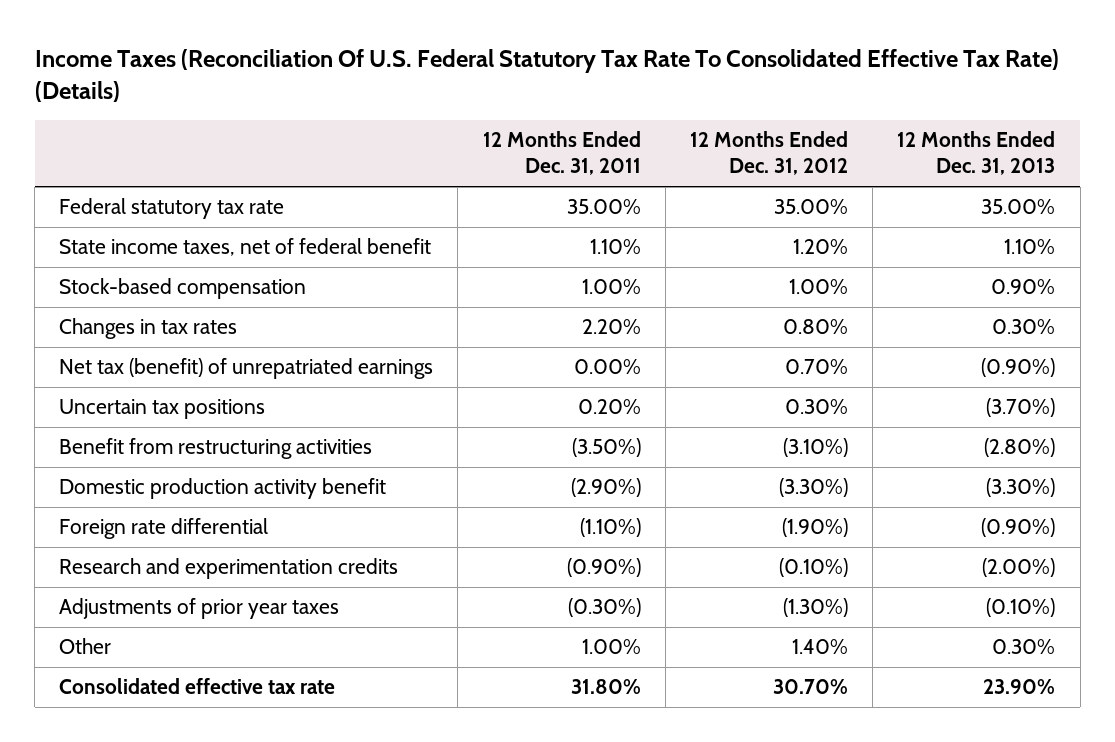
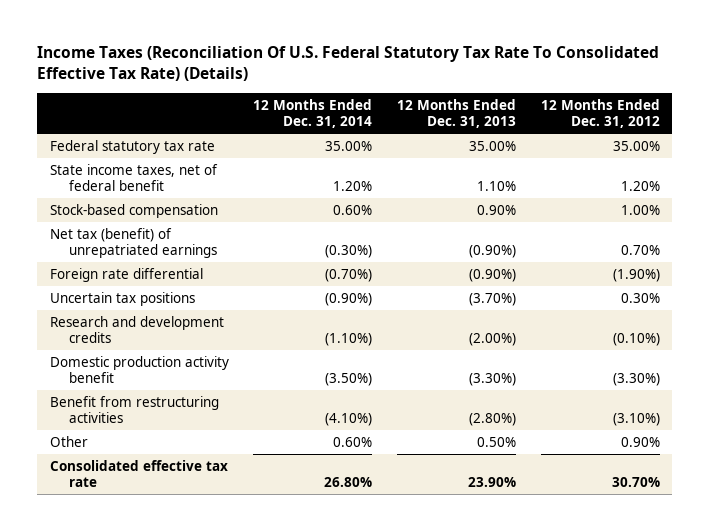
[482,131,641,176] 12 Months Ended Dec. 31, 2011 -> none
none -> [253,98,373,129] 12 Months Ended Dec. 31, 2014
[59,318,238,340] Changes in tax rates -> none
[59,518,269,540] Foreign rate differential -> [49,267,203,282] Foreign rate differential
none -> [49,315,224,344] Research and development credits
[59,558,399,580] Research and experimentation credits -> none
[59,598,340,620] Adjustments of prior year taxes -> none
[59,438,373,460] Benefit from restructuring activities -> [49,395,219,424] Benefit from restructuring activities
[792,639,849,655] 1.40% -> [620,436,660,447] 0.90%
[992,639,1056,655] 0.30% -> [477,436,517,447] 0.50%

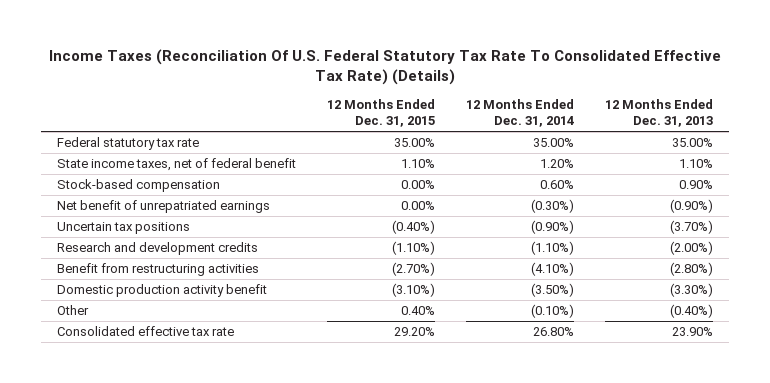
[540,98,660,129] 12 Months Ended Dec. 31, 2012 -> none
none -> [326,99,435,128] 12 Months Ended Dec. 31, 2015
[49,267,203,282] Foreign rate differential -> none
[49,227,217,259] Net tax (benefit) of unrepatriated earnings -> [56,200,270,214] Net benefit of unrepatriated earnings
[49,355,229,384] Domestic production activity benefit -> [56,284,267,298] Domestic production activity benefit
[333,436,373,447] 0.60% -> [530,304,574,319] (0.10%)
[477,436,517,447] 0.50% -> [670,304,714,319] (0.40%)

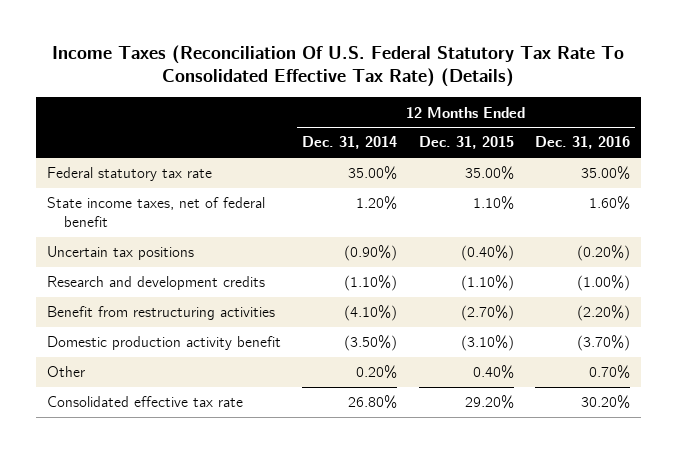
[605,99,714,128] 12 Months Ended Dec. 31, 2013 -> none
none -> [535,136,631,150] Dec. 31, 2016
[56,179,220,193] Stock-based compensation -> none
[56,200,270,214] Net benefit of unrepatriated earnings -> none
[530,304,574,319] (0.10%) -> [356,365,398,380] 0.20%

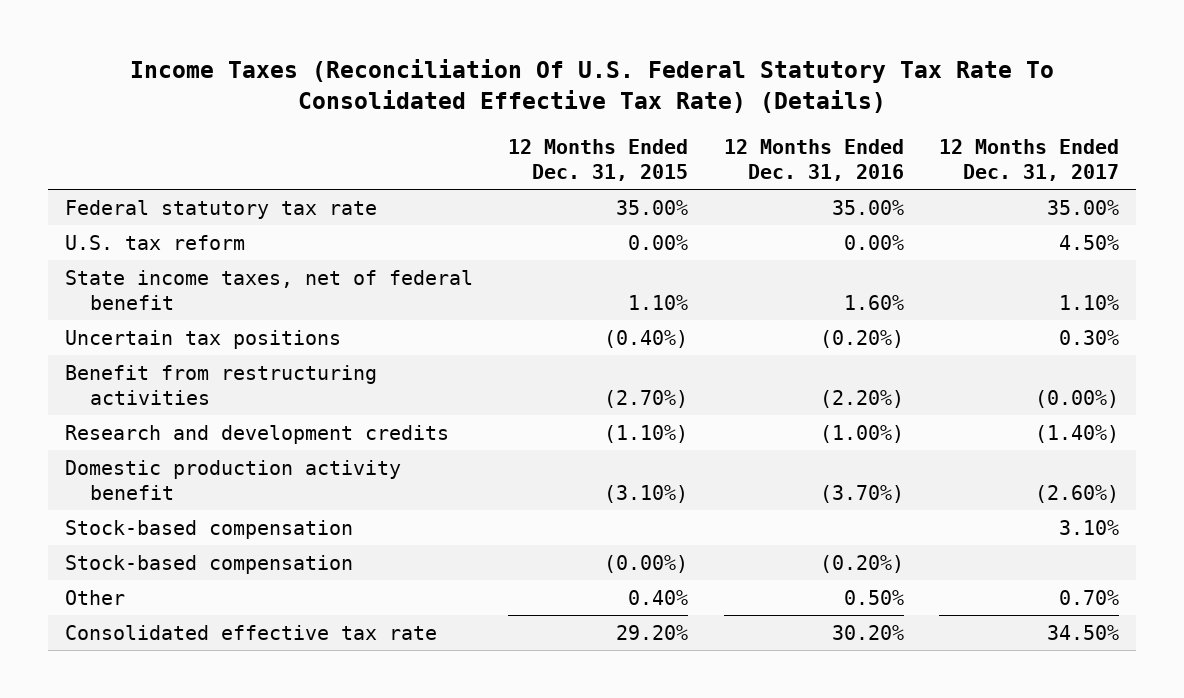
[302,136,398,150] Dec. 31, 2014 -> none
none -> [938,138,1119,182] 12 Months Ended Dec. 31, 2017
none -> [65,234,246,250] U.S. tax reform
[46,276,265,291] Research and development credits -> [65,424,450,444] Research and development credits
none -> [65,519,354,539] Stock-based compensation
none -> [65,554,354,574] Stock-based compensation
[589,365,631,380] 0.70% -> [843,589,904,605] 0.50%

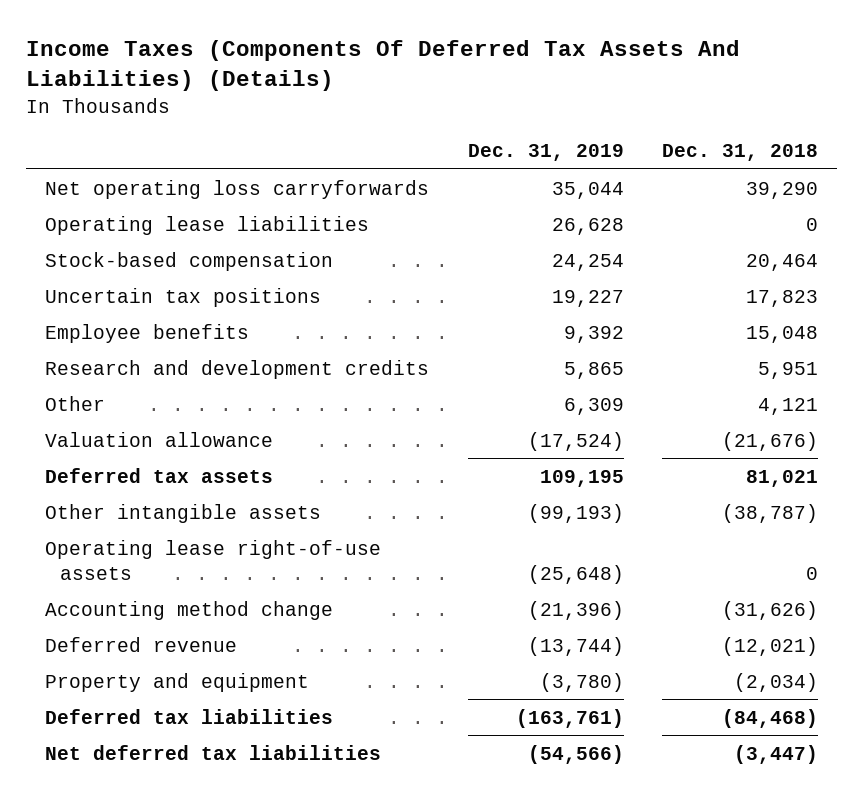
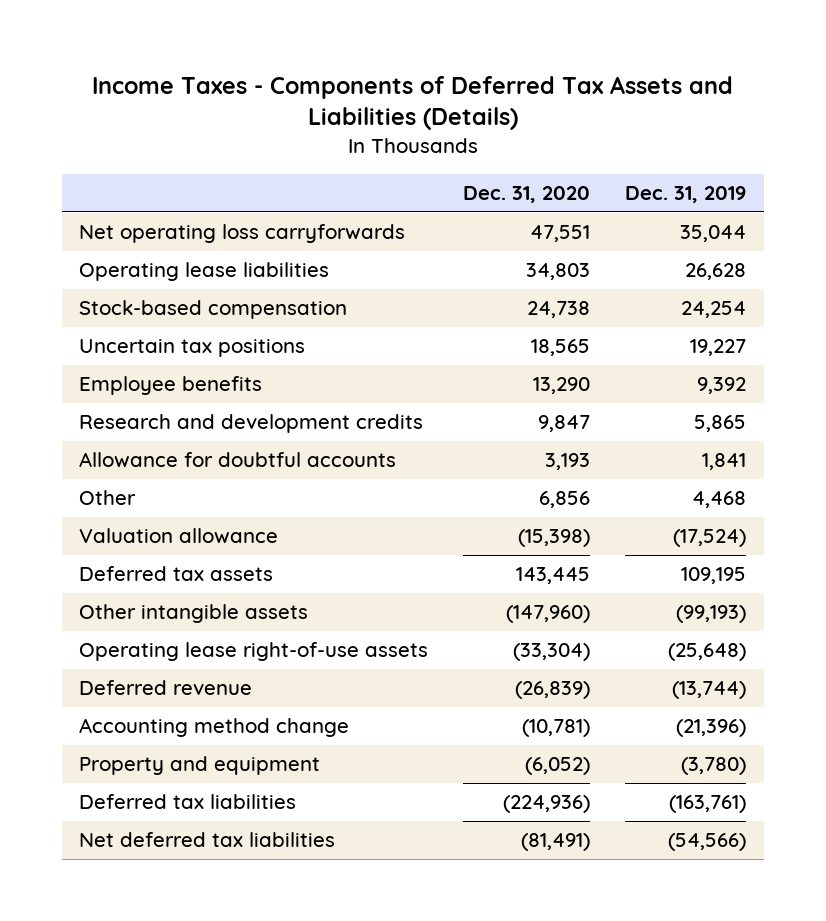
[25,40,740,92] Income Taxes (Components Of Deferred Tax Assets And Liabilities) (Details) -> [91,75,733,131] Income Taxes - Components of Deferred Tax Assets and Liabilities (Details)
[662,144,819,162] Dec. 31, 2018 -> none
none -> [463,186,591,204] Dec. 31, 2020
none -> [79,452,397,469] Allowance for doubtful accounts
[563,397,624,415] 6,309 -> [692,491,747,509] 4,468
[44,600,333,620] Accounting method change -> [79,718,350,738] Accounting method change

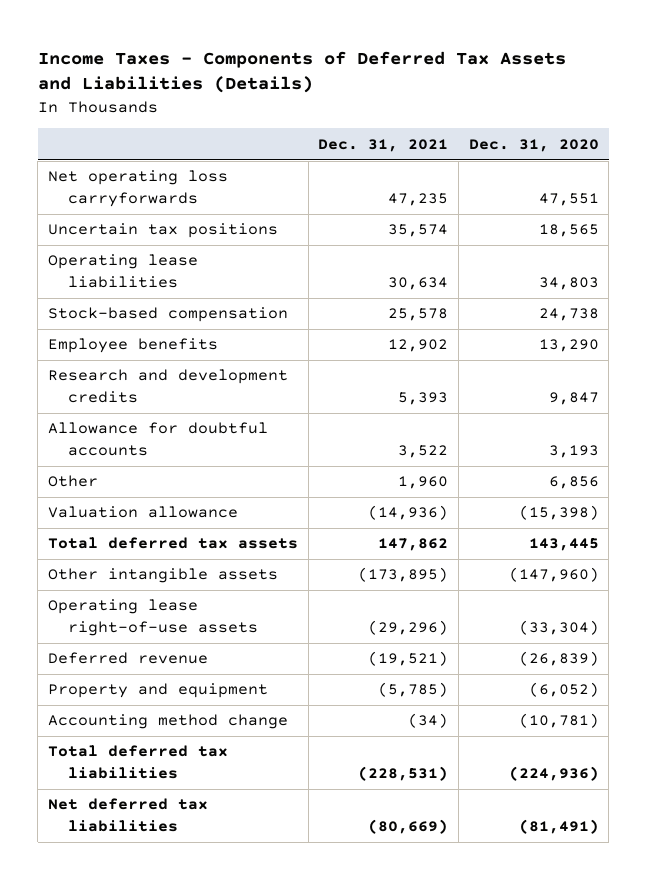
[625,186,747,204] Dec. 31, 2019 -> none
none -> [318,138,449,152] Dec. 31, 2021
[79,339,306,358] Uncertain tax positions -> [48,223,279,239] Uncertain tax positions
[79,566,274,582] Deferred tax assets -> [48,537,299,550] Total deferred tax assets
[79,718,350,738] Accounting method change -> [48,714,289,730] Accounting method change
[79,794,297,810] Deferred tax liabilities -> [48,745,229,779] Total deferred tax liabilities

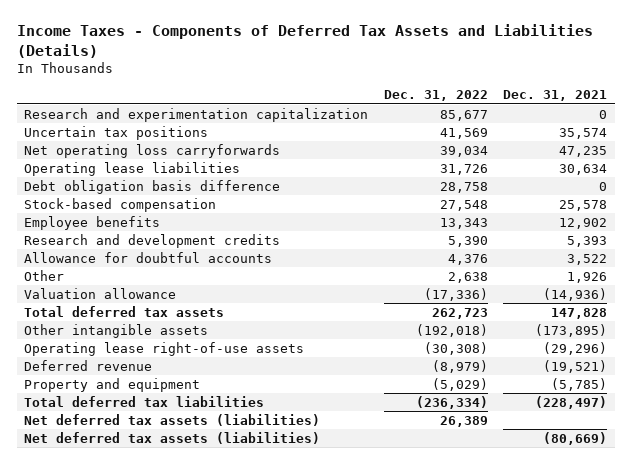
[468,138,599,152] Dec. 31, 2020 -> none
none -> [383,89,488,101] Dec. 31, 2022
none -> [24,107,369,122] Research and experimentation capitalization
[48,170,229,207] Net operating loss carryforwards -> [24,143,281,158] Net operating loss carryforwards
none -> [24,179,281,194] Debt obligation basis difference
[398,476,449,490] 1,960 -> [566,271,607,283] 1,926
[378,538,449,552] 147,862 -> [550,307,607,319] 147,828
[48,714,289,730] Accounting method change -> none
[358,765,449,781] (228,531) -> [534,395,607,409] (228,497)
none -> [24,413,321,426] Net deferred tax assets (liabilities)
[48,798,209,832] Net deferred tax liabilities -> [24,431,321,444] Net deferred tax assets (liabilities)

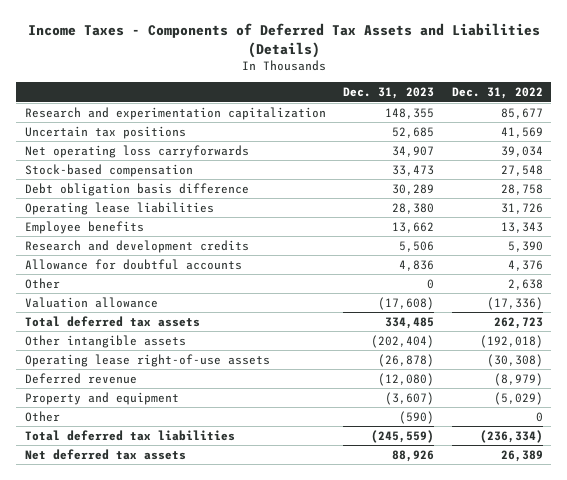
[502,89,607,101] Dec. 31, 2021 -> none
none -> [343,87,435,100] Dec. 31, 2023
[24,179,281,194] Debt obligation basis difference -> [24,182,249,196] Debt obligation basis difference
[24,161,241,176] Operating lease liabilities -> [24,201,214,215] Operating lease liabilities
none -> [24,410,60,422] Other
[24,431,321,444] Net deferred tax assets (liabilities) -> none
[24,413,321,426] Net deferred tax assets (liabilities) -> [24,448,186,460] Net deferred tax assets

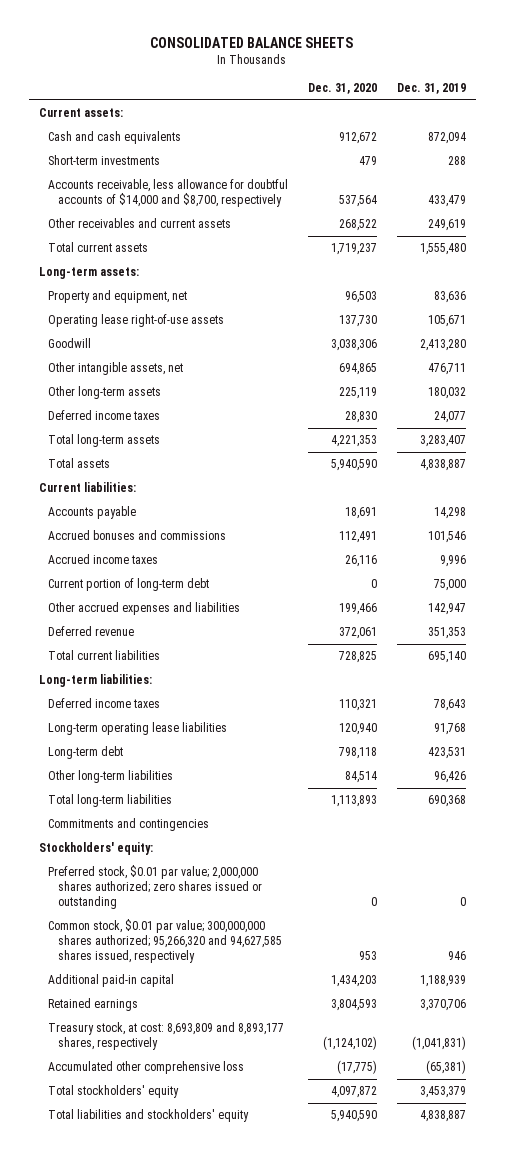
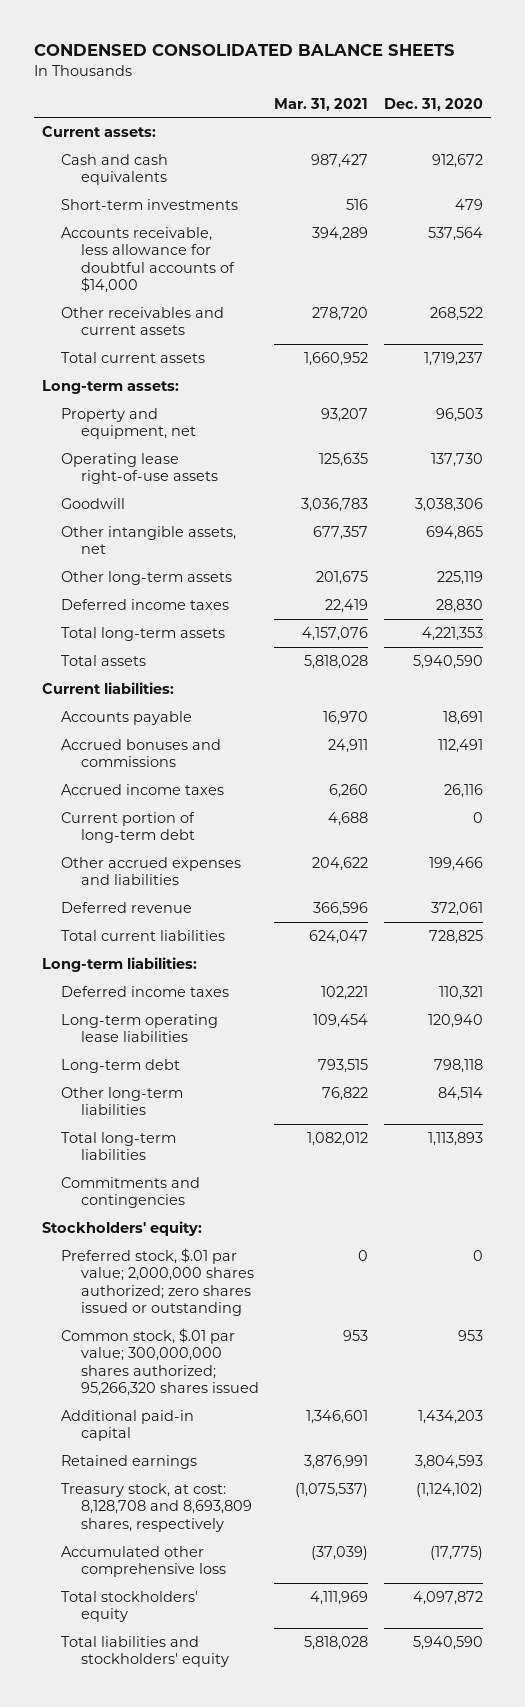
[150,36,354,48] CONSOLIDATED BALANCE SHEETS -> [33,44,455,57] CONDENSED CONSOLIDATED BALANCE SHEETS
[397,83,467,95] Dec. 31, 2019 -> none
none -> [274,97,369,111] Mar. 31, 2021
[48,179,289,208] Accounts receivable, less allowance for doubtful accounts of $14,000 and $8,700, respectively -> [61,226,235,294] Accounts receivable, less allowance for doubtful accounts of $14,000
[48,865,263,910] Preferred stock, $0.01 par value; 2,000,000 shares authorized; zero shares issued or outstanding -> [61,1247,254,1317] Preferred stock, $.01 par value; 2,000,000 shares authorized; zero shares issued or outstanding
[48,919,283,964] Common stock, $0.01 par value; 300,000,000 shares authorized; 95,266,320 and 94,627,585 shares issued, respectively -> [61,1327,259,1397] Common stock, $.01 par value; 300,000,000 shares authorized; 95,266,320 shares issued
[48,1022,285,1051] Treasury stock, at cost: 8,693,809 and 8,893,177 shares, respectively -> [61,1482,252,1532] Treasury stock, at cost: 8,128,708 and 8,693,809 shares, respectively

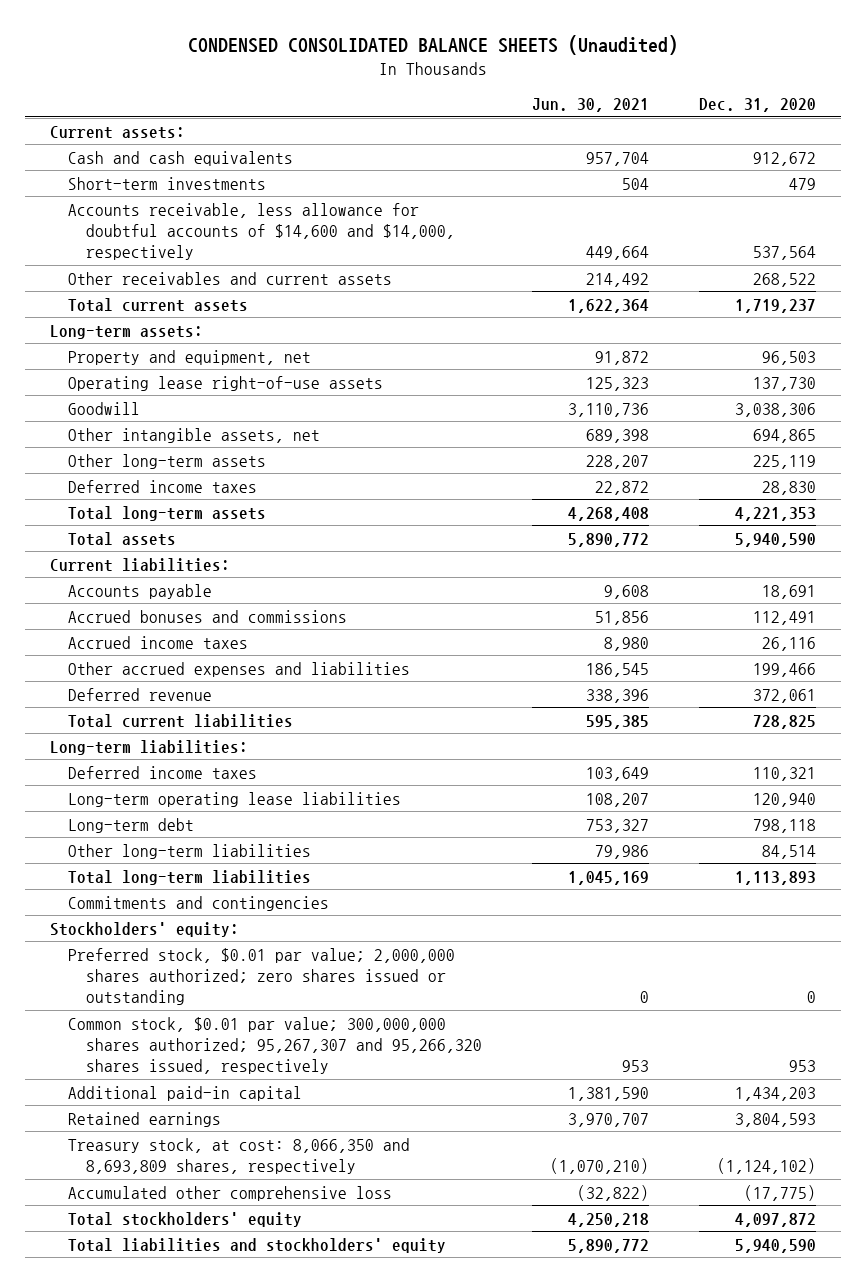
[33,44,455,57] CONDENSED CONSOLIDATED BALANCE SHEETS -> [187,34,678,55] CONDENSED CONSOLIDATED BALANCE SHEETS (Unaudited)
[274,97,369,111] Mar. 31, 2021 -> none
none -> [531,97,649,112] Jun. 30, 2021
[61,226,235,294] Accounts receivable, less allowance for doubtful accounts of $14,000 -> [67,202,456,261] Accounts receivable, less allowance for doubtful accounts of $14,600 and $14,000, respectively
[61,811,196,844] Current portion of long-term debt -> none
[61,1247,254,1317] Preferred stock, $.01 par value; 2,000,000 shares authorized; zero shares issued or outstanding -> [67,947,455,1006] Preferred stock, $0.01 par value; 2,000,000 shares authorized; zero shares issued or outstanding
[61,1327,259,1397] Common stock, $.01 par value; 300,000,000 shares authorized; 95,266,320 shares issued -> [67,1016,483,1075] Common stock, $0.01 par value; 300,000,000 shares authorized; 95,267,307 and 95,266,320 shares issued, respectively
[61,1482,252,1532] Treasury stock, at cost: 8,128,708 and 8,693,809 shares, respectively -> [67,1137,410,1174] Treasury stock, at cost: 8,066,350 and 8,693,809 shares, respectively

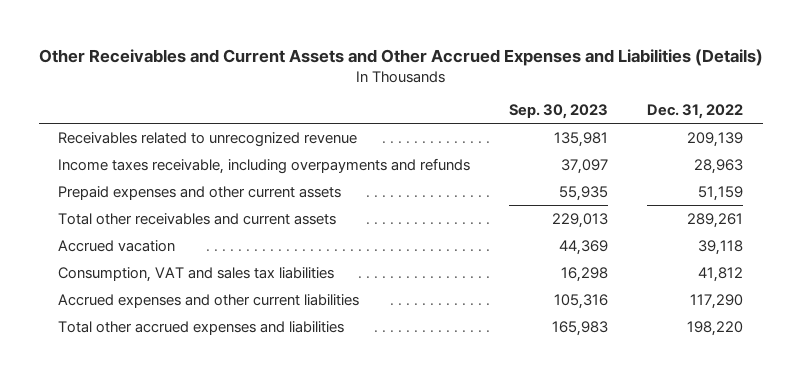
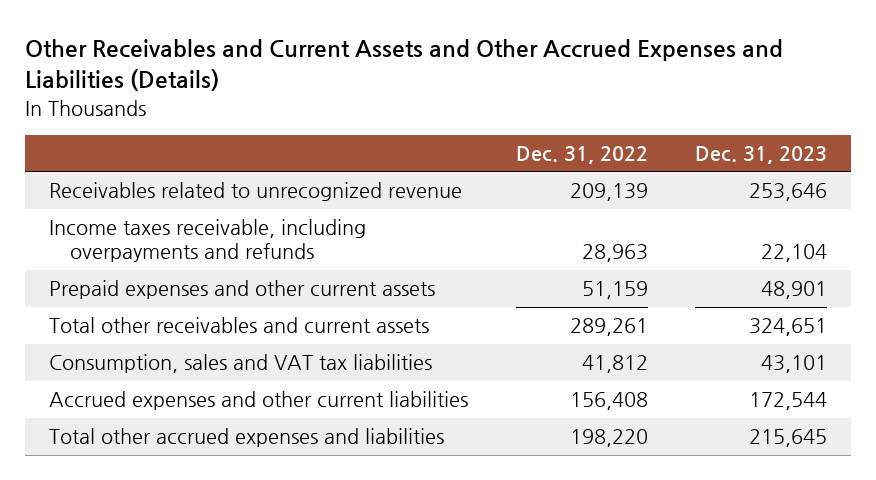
[509,104,609,120] Sep. 30, 2023 -> none
none -> [695,146,828,165] Dec. 31, 2023
[58,239,176,252] Accrued vacation -> none
[58,266,335,282] Consumption, VAT and sales tax liabilities -> [48,354,432,374] Consumption, sales and VAT tax liabilities
[690,293,744,309] 117,290 -> [569,392,648,411] 156,408

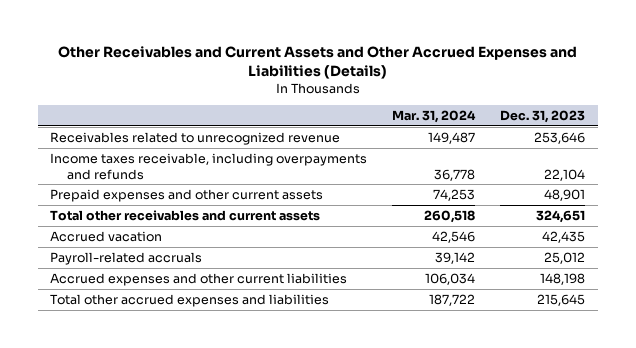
[515,146,648,165] Dec. 31, 2022 -> none
none -> [392,109,477,123] Mar. 31, 2024
[48,354,432,374] Consumption, sales and VAT tax liabilities -> none
none -> [50,230,163,242] Accrued vacation
none -> [50,251,203,265] Payroll-related accruals
[749,392,828,411] 172,544 -> [540,272,586,285] 148,198

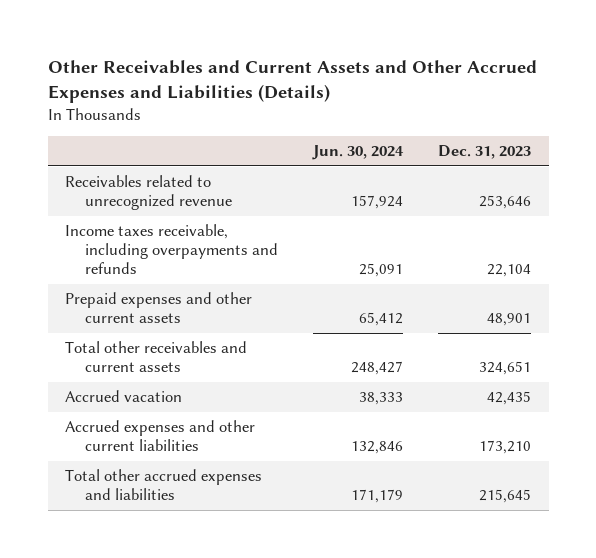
[392,109,477,123] Mar. 31, 2024 -> none
none -> [312,145,405,161] Jun. 30, 2024
[50,251,203,265] Payroll-related accruals -> none
[540,272,586,285] 148,198 -> [479,440,532,455] 173,210

